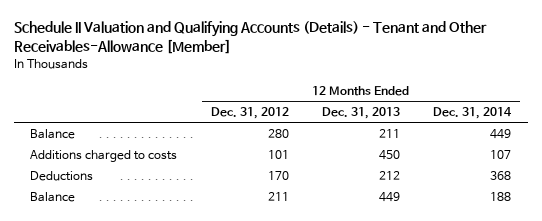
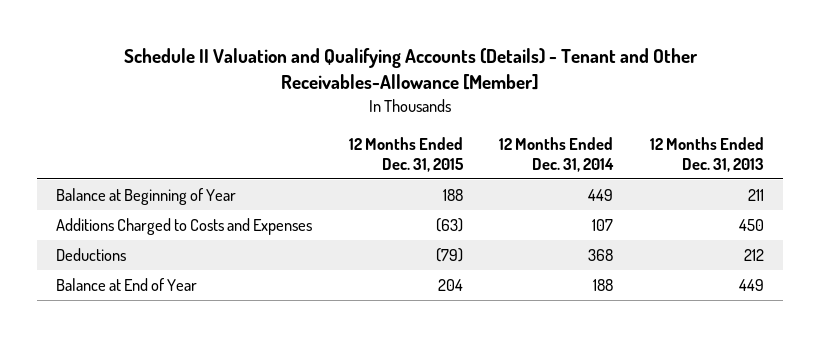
[210,107,289,120] Dec. 31, 2012 -> none
none -> [348,136,464,173] 12 Months Ended Dec. 31, 2015
[30,128,76,139] Balance -> [55,188,236,206] Balance at Beginning of Year
[30,149,178,162] Additions charged to costs -> [55,218,312,236] Additions Charged to Costs and Expenses
[30,191,76,202] Balance -> [55,278,197,292] Balance at End of Year

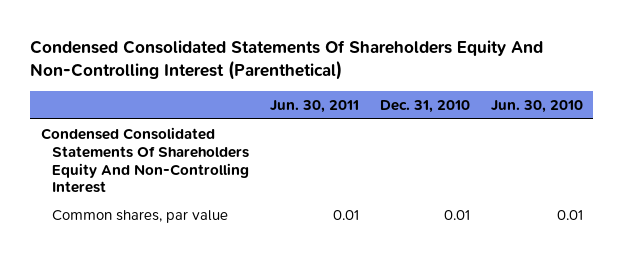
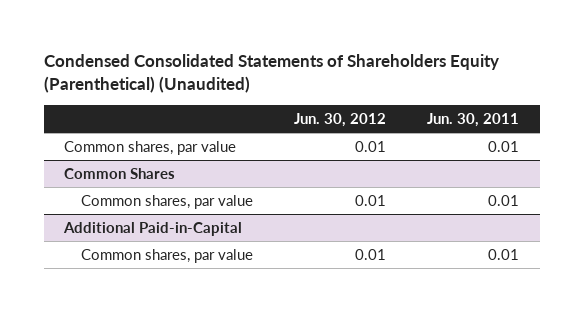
[30,40,544,81] Condensed Consolidated Statements Of Shareholders Equity And Non-Controlling Interest (Parenthetical) -> [43,54,499,94] Condensed Consolidated Statements of Shareholders Equity (Parenthetical) (Unaudited)
[379,99,470,113] Dec. 31, 2010 -> none
[490,99,583,113] Jun. 30, 2010 -> none
none -> [294,112,387,127] Jun. 30, 2012
[40,126,250,194] Condensed Consolidated Statements Of Shareholders Equity And Non-Controlling Interest -> none
none -> [64,167,176,179] Common Shares
none -> [81,194,254,209] Common shares, par value
none -> [63,221,243,236] Additional Paid-in-Capital
none -> [81,248,254,263] Common shares, par value

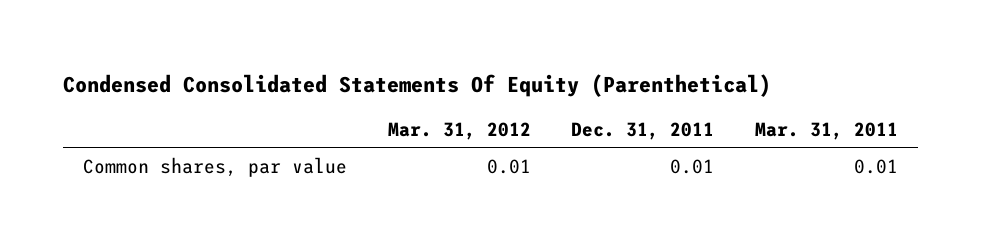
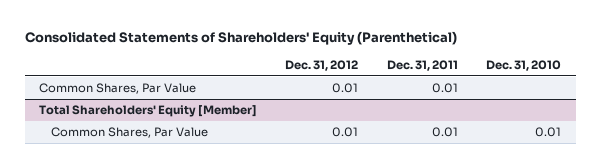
[63,74,772,98] Condensed Consolidated Statements Of Equity (Parenthetical) -> [24,31,457,46] Consolidated Statements of Shareholders' Equity (Parenthetical)
[387,121,531,140] Mar. 31, 2012 -> none
[754,121,898,140] Mar. 31, 2011 -> none
none -> [285,59,359,71] Dec. 31, 2012
none -> [486,59,562,71] Dec. 31, 2010
[83,156,348,177] Common shares, par value -> [39,83,197,95] Common Shares, Par Value
none -> [39,105,258,118] Total Shareholders' Equity [Member]
none -> [51,127,209,139] Common Shares, Par Value

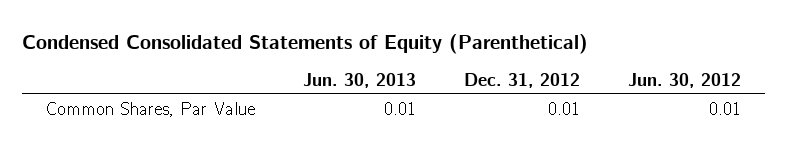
[24,31,457,46] Consolidated Statements of Shareholders' Equity (Parenthetical) -> [21,33,588,54] Condensed Consolidated Statements of Equity (Parenthetical)
[386,59,458,71] Dec. 31, 2011 -> none
[486,59,562,71] Dec. 31, 2010 -> none
none -> [303,72,417,88] Jun. 30, 2013
none -> [627,72,741,88] Jun. 30, 2012
[39,105,258,118] Total Shareholders' Equity [Member] -> none
[51,127,209,139] Common Shares, Par Value -> none

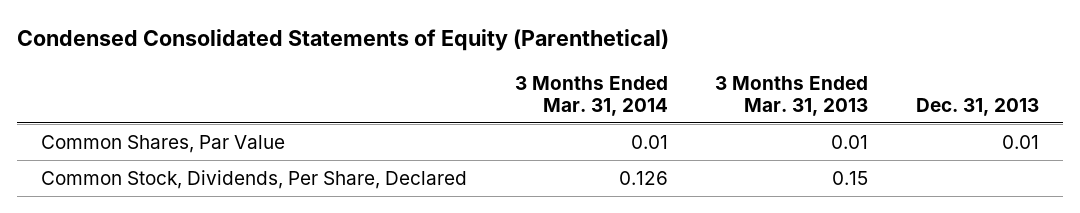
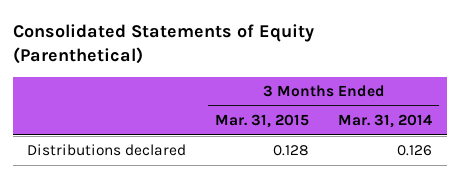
[17,29,670,52] Condensed Consolidated Statements of Equity (Parenthetical) -> [12,23,314,65] Consolidated Statements of Equity (Parenthetical)
[715,75,869,117] 3 Months Ended Mar. 31, 2013 -> none
[916,98,1040,117] Dec. 31, 2013 -> none
none -> [215,114,310,129] Mar. 31, 2015
[40,134,285,153] Common Shares, Par Value -> none
[40,169,467,189] Common Stock, Dividends, Per Share, Declared -> [27,144,187,157] Distributions declared

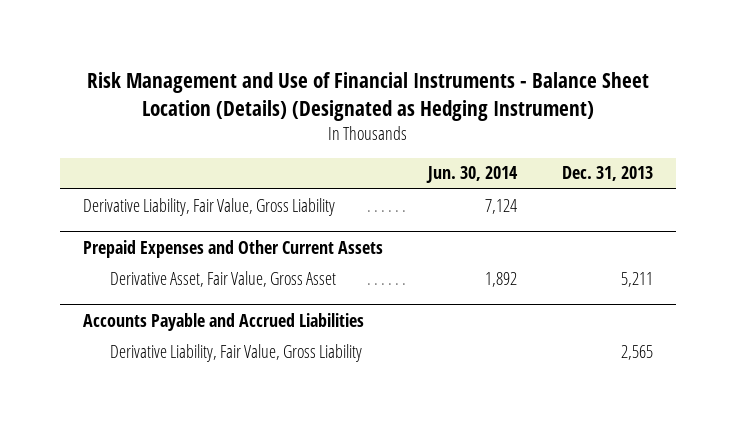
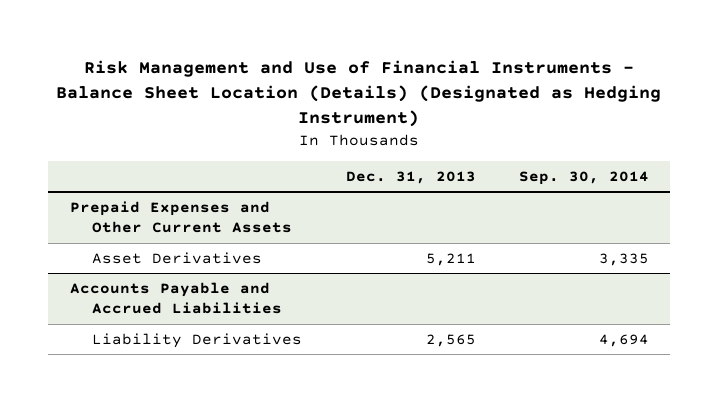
[426,166,519,184] Jun. 30, 2014 -> none
none -> [518,170,649,185] Sep. 30, 2014
[83,197,336,216] Derivative Liability, Fair Value, Gross Liability -> none
[110,270,337,287] Derivative Asset, Fair Value, Gross Asset -> [92,251,263,264] Asset Derivatives
[110,343,363,362] Derivative Liability, Fair Value, Gross Liability -> [92,332,303,348] Liability Derivatives

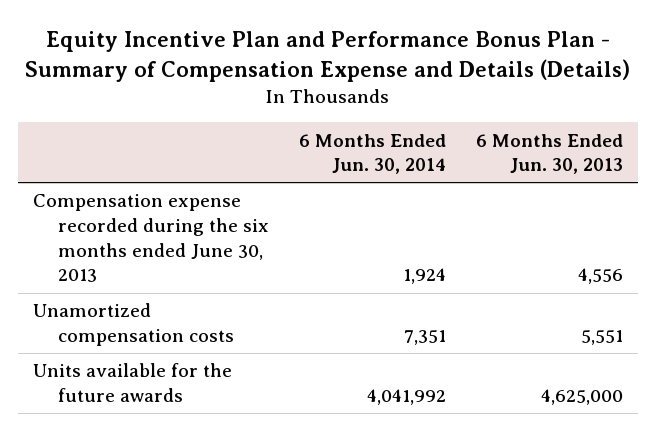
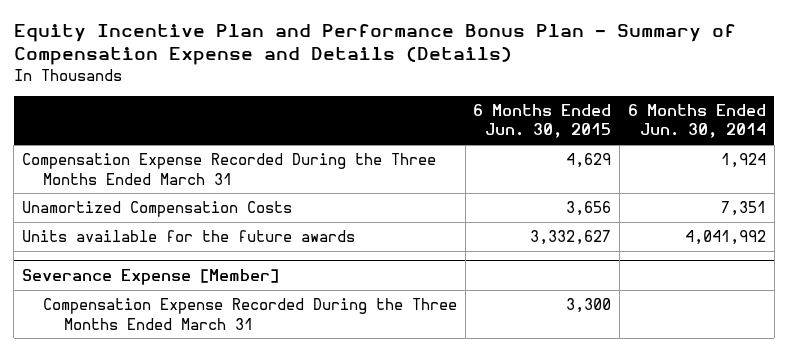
[476,133,624,175] 6 Months Ended Jun. 30, 2013 -> none
none -> [473,103,612,139] 6 Months Ended Jun. 30, 2015
[32,194,270,283] Compensation expense recorded during the six months ended June 30, 2013 -> [21,153,436,185] Compensation Expense Recorded During the Three Months Ended March 31
[32,303,235,347] Unamortized compensation costs -> [21,201,292,218] Unamortized Compensation Costs
none -> [21,268,279,285] Severance Expense [Member]
none -> [42,298,457,330] Compensation Expense Recorded During the Three Months Ended March 31

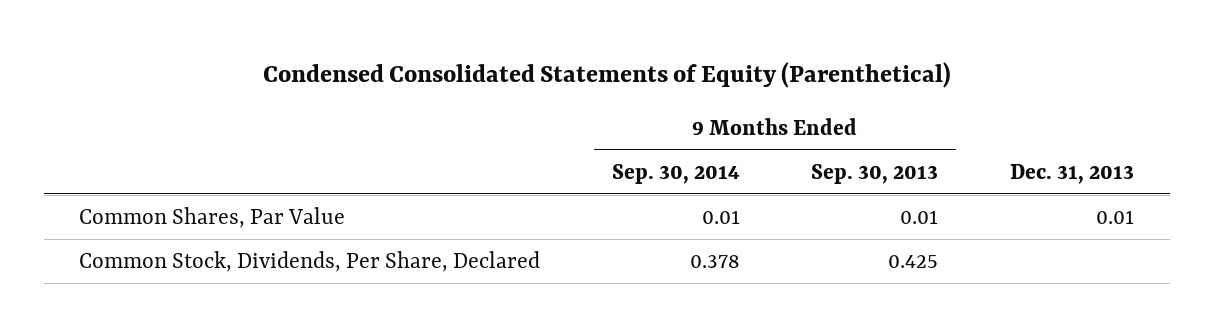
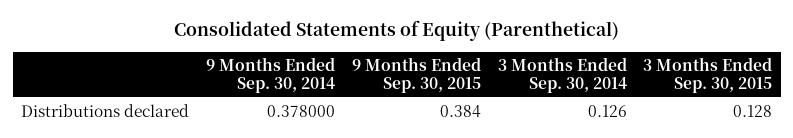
[262,61,951,88] Condensed Consolidated Statements of Equity (Parenthetical) -> [173,20,619,42] Consolidated Statements of Equity (Parenthetical)
[811,163,939,184] Sep. 30, 2013 -> none
[1009,163,1134,184] Dec. 31, 2013 -> none
none -> [351,56,481,94] 9 Months Ended Sep. 30, 2015
none -> [497,56,627,94] 3 Months Ended Sep. 30, 2014
none -> [643,56,773,94] 3 Months Ended Sep. 30, 2015
[79,206,346,228] Common Shares, Par Value -> none
[79,250,541,272] Common Stock, Dividends, Per Share, Declared -> none
none -> [20,103,189,117] Distributions declared

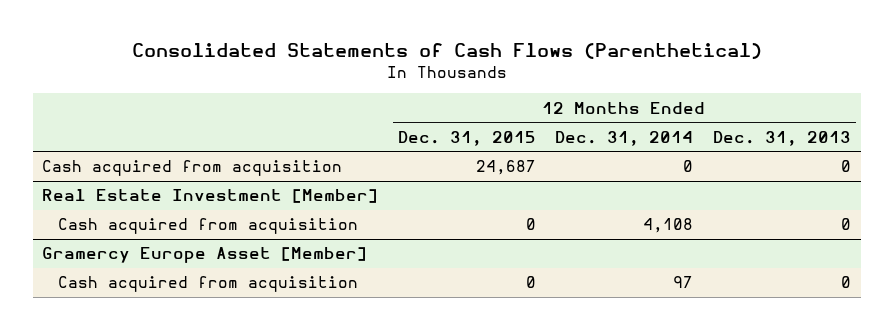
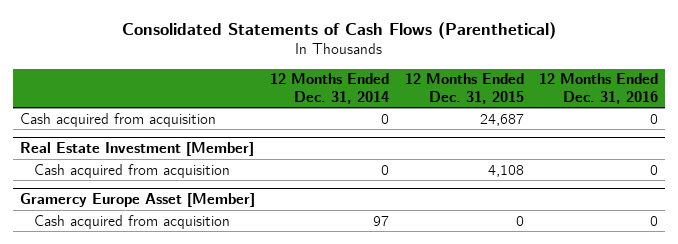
[712,130,851,146] Dec. 31, 2013 -> none
none -> [538,73,658,104] 12 Months Ended Dec. 31, 2016
[525,218,536,231] 0 -> [487,164,524,177] 4,108
[643,218,694,234] 4,108 -> [381,164,390,175] 0

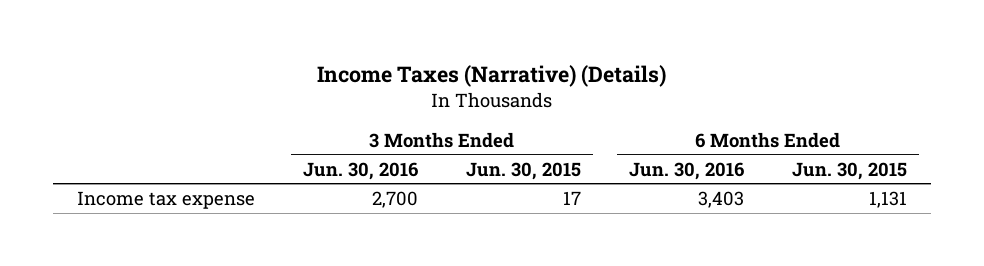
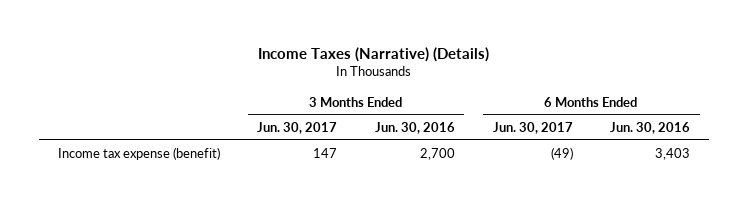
[466,161,582,180] Jun. 30, 2015 -> none
[792,161,908,180] Jun. 30, 2015 -> none
none -> [257,121,338,134] Jun. 30, 2017
none -> [492,121,573,134] Jun. 30, 2017
[77,190,256,209] Income tax expense -> [57,147,220,161] Income tax expense (benefit)

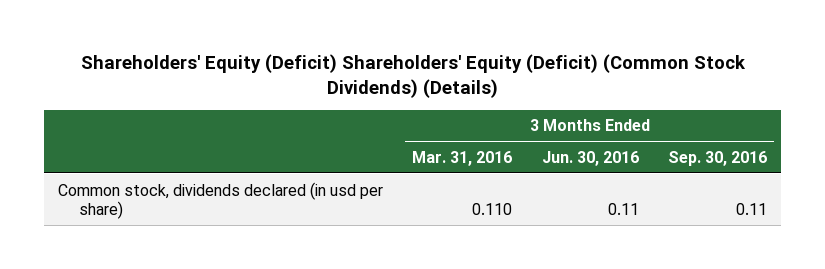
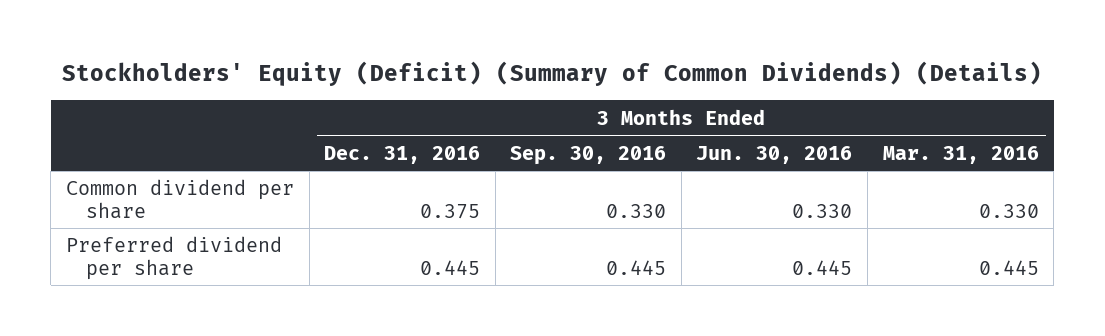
[80,53,746,98] Shareholders' Equity (Deficit) Shareholders' Equity (Deficit) (Common Stock Dividends) (Details) -> [62,60,1043,86] Stockholders' Equity (Deficit) (Summary of Common Dividends) (Details)
none -> [324,145,481,164] Dec. 31, 2016
[58,181,384,220] Common stock, dividends declared (in usd per share) -> [66,179,295,219] Common dividend per share
[472,203,513,216] 0.110 -> [978,203,1039,218] 0.330
[607,203,639,216] 0.11 -> [792,203,853,218] 0.330
[735,203,767,216] 0.11 -> [606,203,667,218] 0.330
none -> [66,236,283,280] Preferred dividend per share

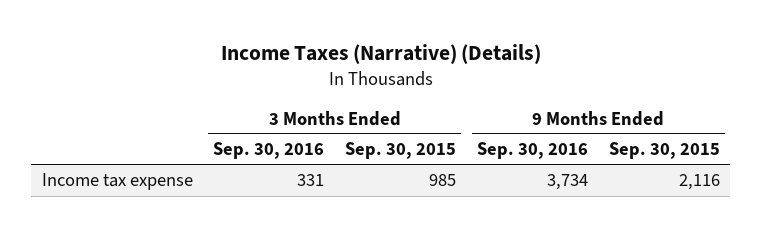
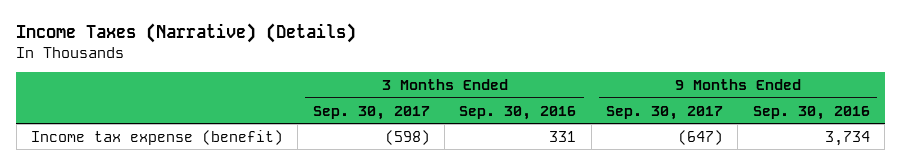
[345,142,457,160] Sep. 30, 2015 -> none
[608,142,720,160] Sep. 30, 2015 -> none
none -> [312,105,430,120] Sep. 30, 2017
none -> [606,105,724,120] Sep. 30, 2017
[41,173,193,191] Income tax expense -> [30,129,283,145] Income tax expense (benefit)

